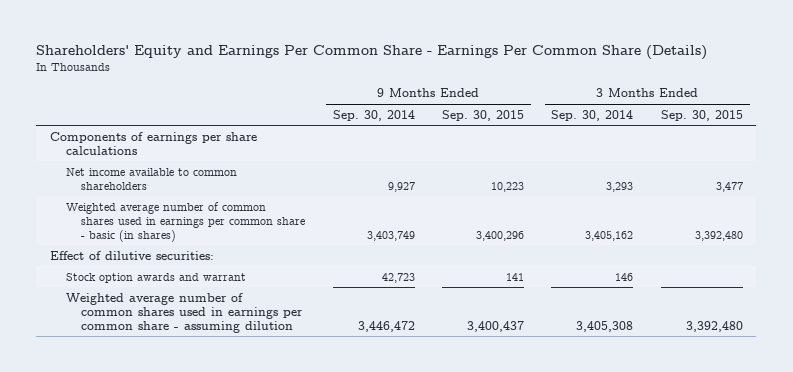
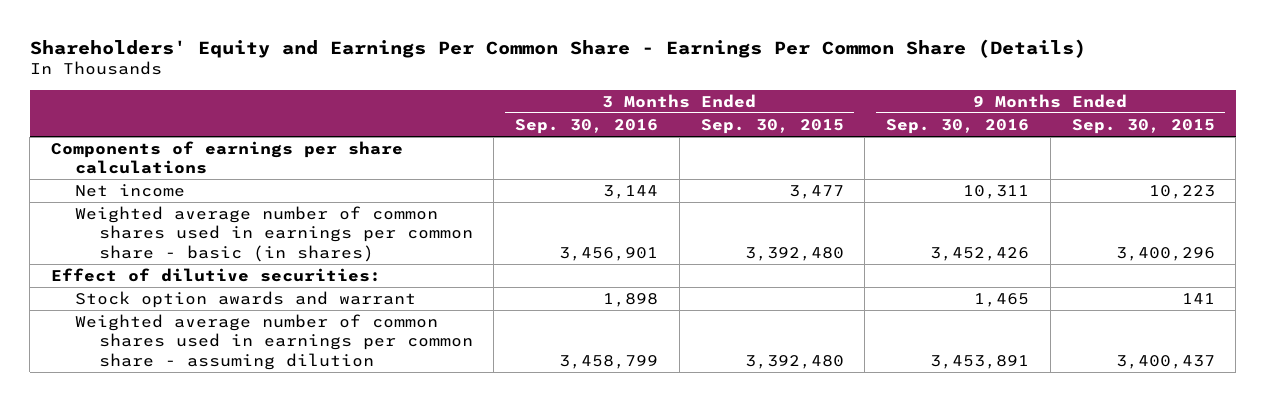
[332,109,415,121] Sep. 30, 2014 -> none
[551,109,634,121] Sep. 30, 2014 -> none
none -> [515,118,659,134] Sep. 30, 2016
none -> [886,118,1030,134] Sep. 30, 2016
[65,167,237,190] Net income available to common shareholders -> [74,183,185,197] Net income

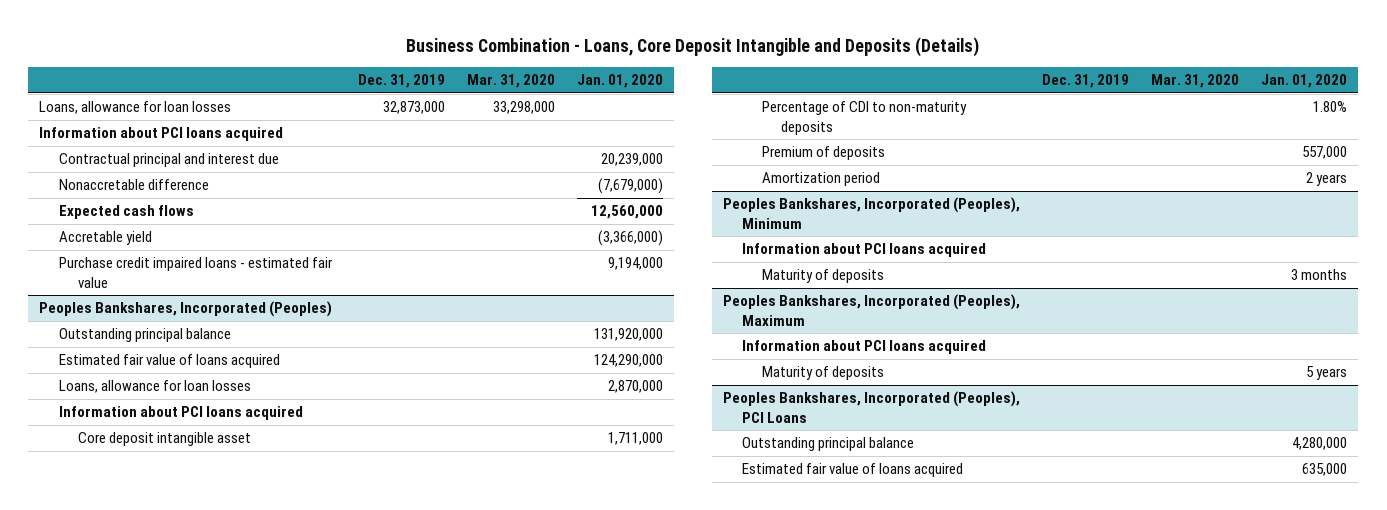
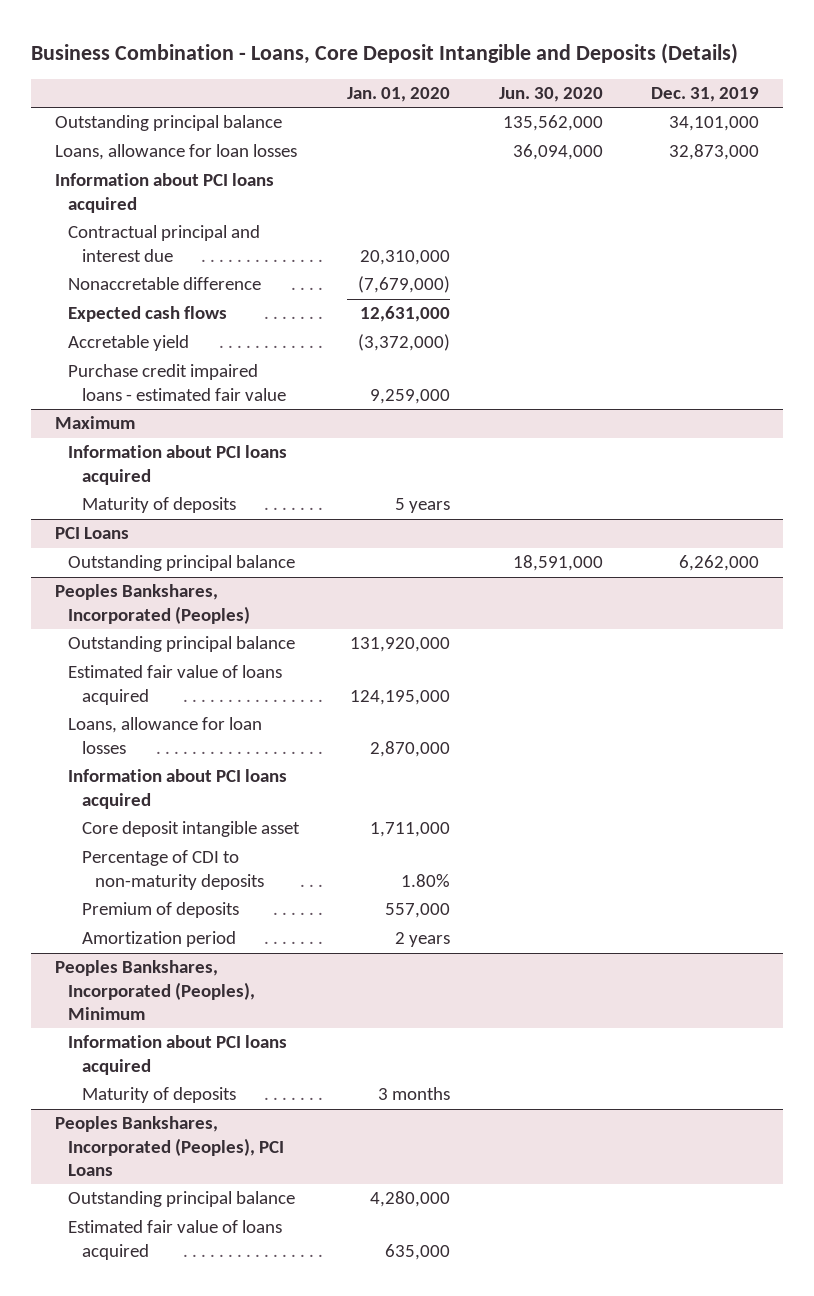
[467,74,556,89] Mar. 31, 2020 -> none
none -> [498,87,603,103] Jun. 30, 2020
none -> [54,115,282,132] Outstanding principal balance
[601,153,664,167] 20,239,000 -> [360,249,451,265] 20,310,000
[591,205,664,220] 12,560,000 -> [360,306,451,323] 12,631,000
[598,230,664,247] (3,366,000) -> [358,334,451,352] (3,372,000)
[608,257,664,271] 9,194,000 -> [370,388,451,404] 9,259,000
none -> [54,416,135,430] Maximum
none -> [68,445,288,485] Information about PCI loans acquired
none -> [81,497,236,514] Maturity of deposits
none -> [54,527,129,540] PCI Loans
none -> [68,555,296,572] Outstanding principal balance
[594,354,664,368] 124,290,000 -> [350,689,451,705] 124,195,000
[723,294,1021,326] Peoples Bankshares, Incorporated (Peoples), Maximum -> none
[742,340,987,355] Information about PCI loans acquired -> none
[761,366,884,381] Maturity of deposits -> none

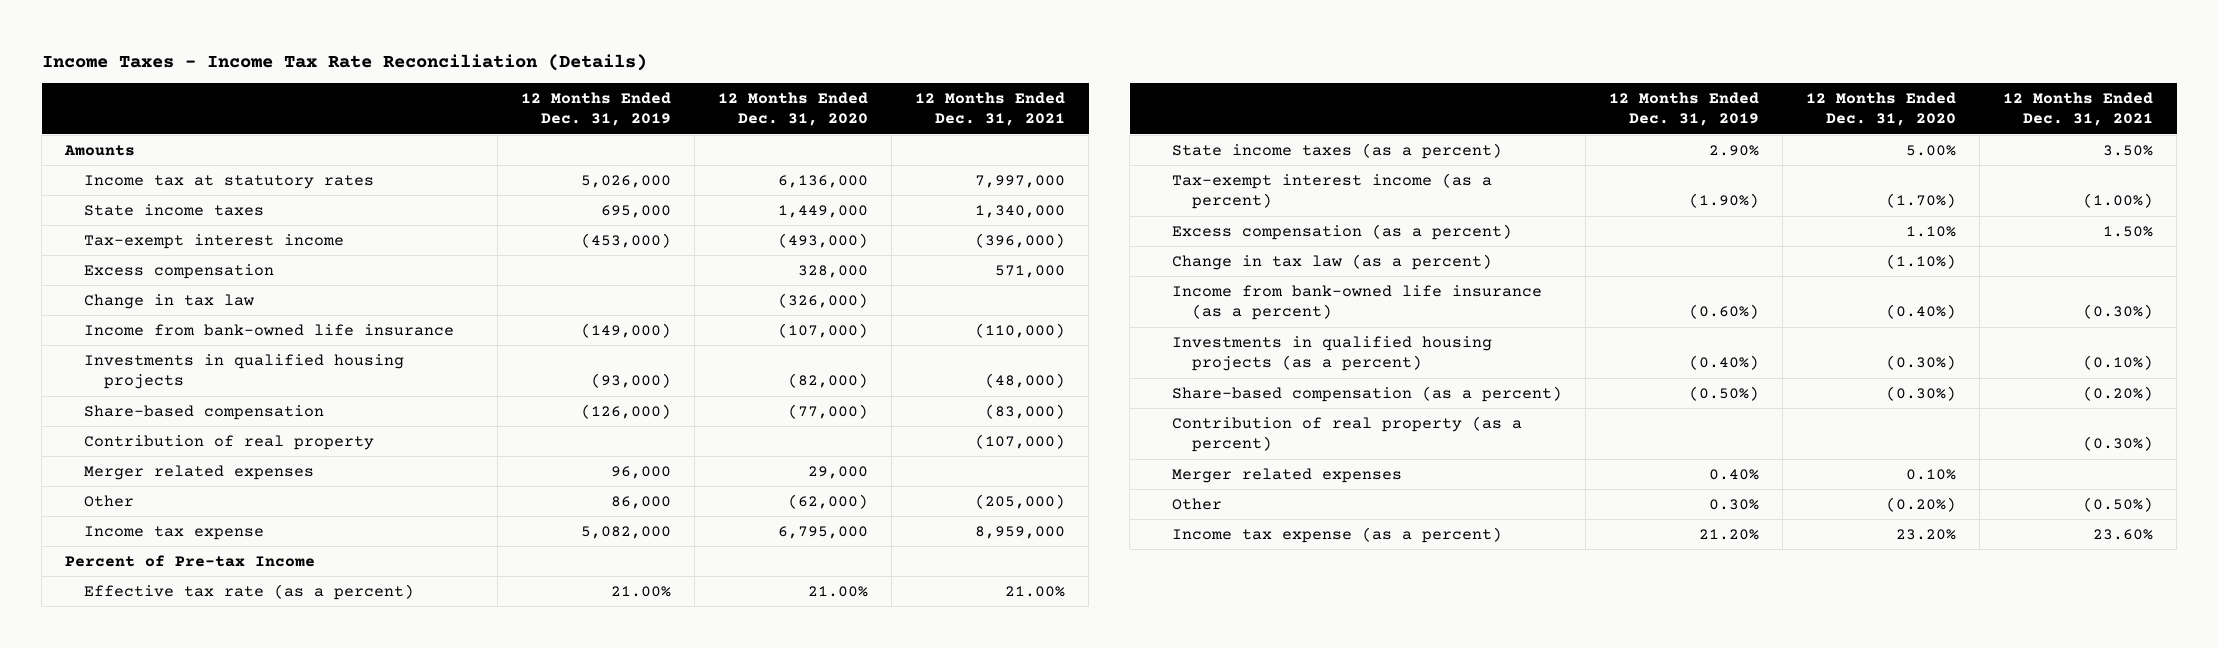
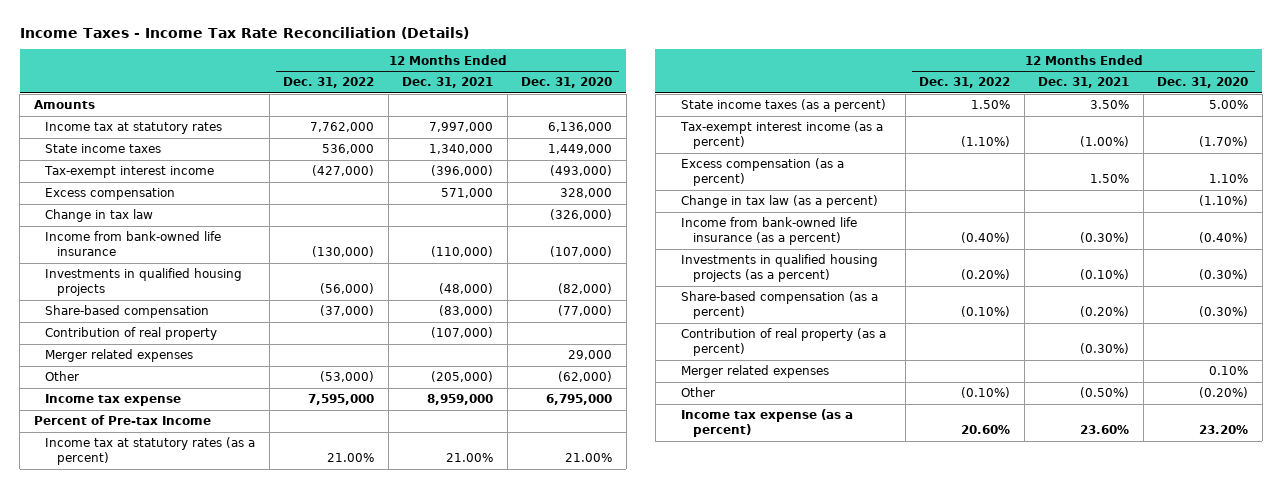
[521,92,672,127] 12 Months Ended Dec. 31, 2019 -> none
none -> [283,77,375,89] Dec. 31, 2022
[84,583,415,600] Effective tax rate (as a percent) -> [45,437,256,466] Income tax at statutory rates (as a percent)

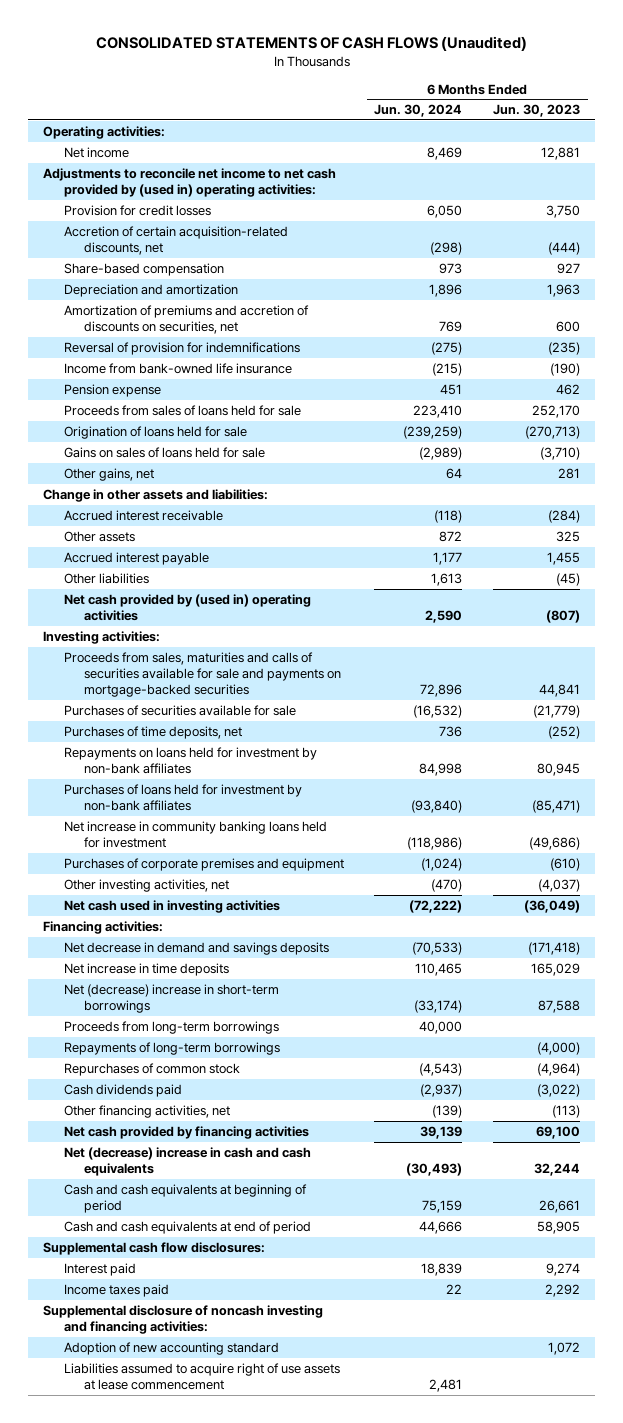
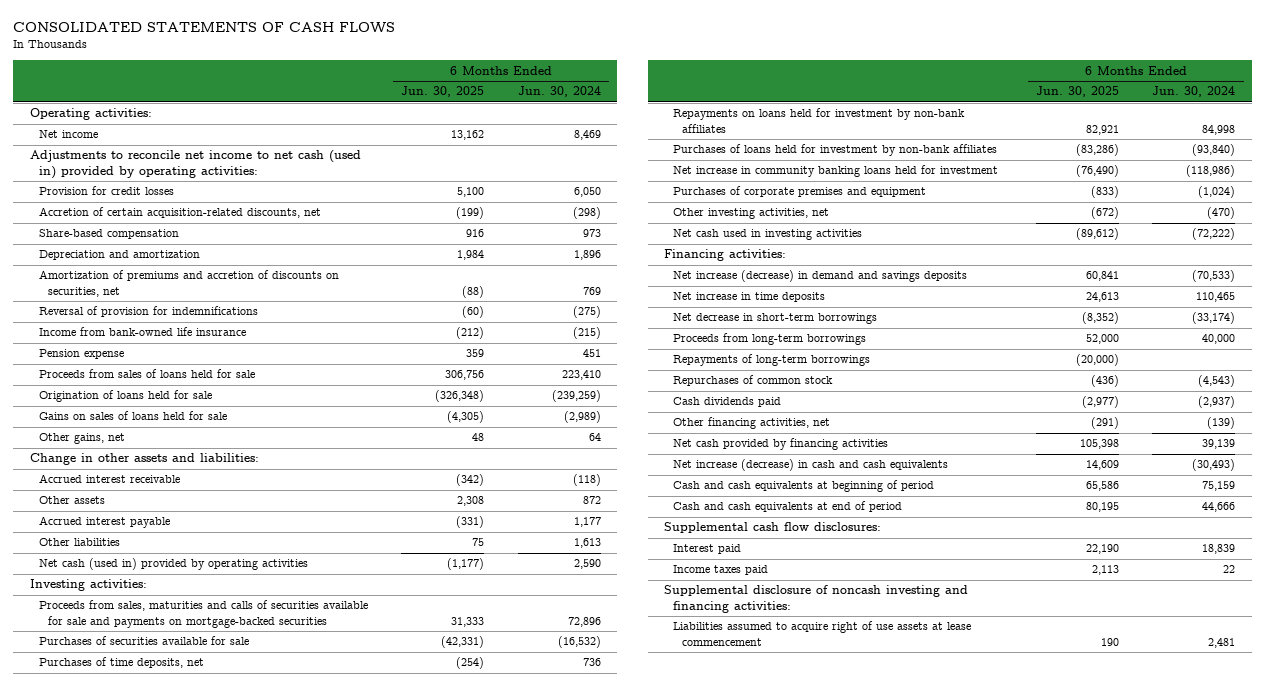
[95,36,527,52] CONSOLIDATED STATEMENTS OF CASH FLOWS (Unaudited) -> [13,21,396,32] CONSOLIDATED STATEMENTS OF CASH FLOWS
[493,104,581,118] Jun. 30, 2023 -> none
none -> [401,86,485,98] Jun. 30, 2025
[43,167,337,198] Adjustments to reconcile net income to net cash provided by (used in) operating activities: -> [29,150,361,180] Adjustments to reconcile net income to net cash (used in) provided by operating activities:
[63,593,311,622] Net cash provided by (used in) operating activities -> [38,558,308,571] Net cash (used in) provided by operating activities
[63,941,329,955] Net decrease in demand and savings deposits -> [673,270,968,283] Net increase (decrease) in demand and savings deposits
[63,983,279,1014] Net (decrease) increase in short-term borrowings -> [673,313,878,325] Net decrease in short-term borrowings
[63,1146,311,1177] Net (decrease) increase in cash and cash equivalents -> [673,459,949,472] Net increase (decrease) in cash and cash equivalents
[63,1341,279,1355] Adoption of new accounting standard -> none

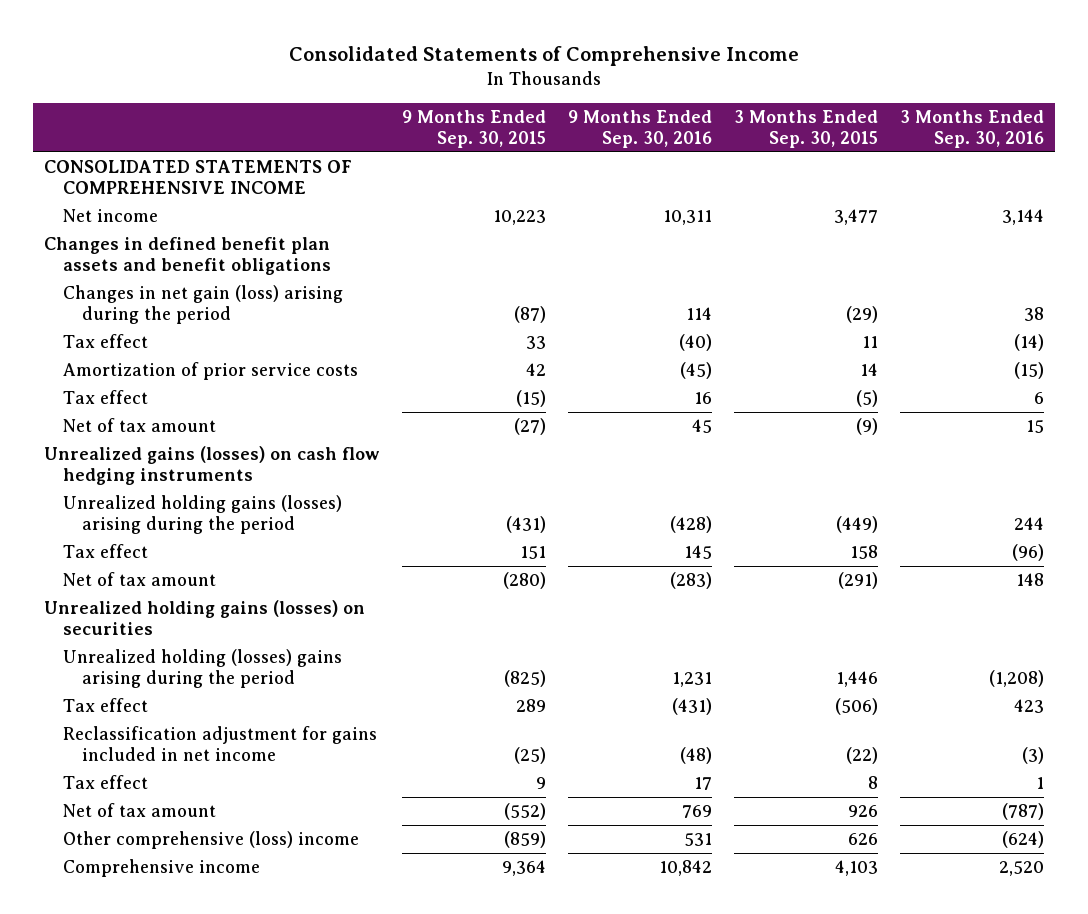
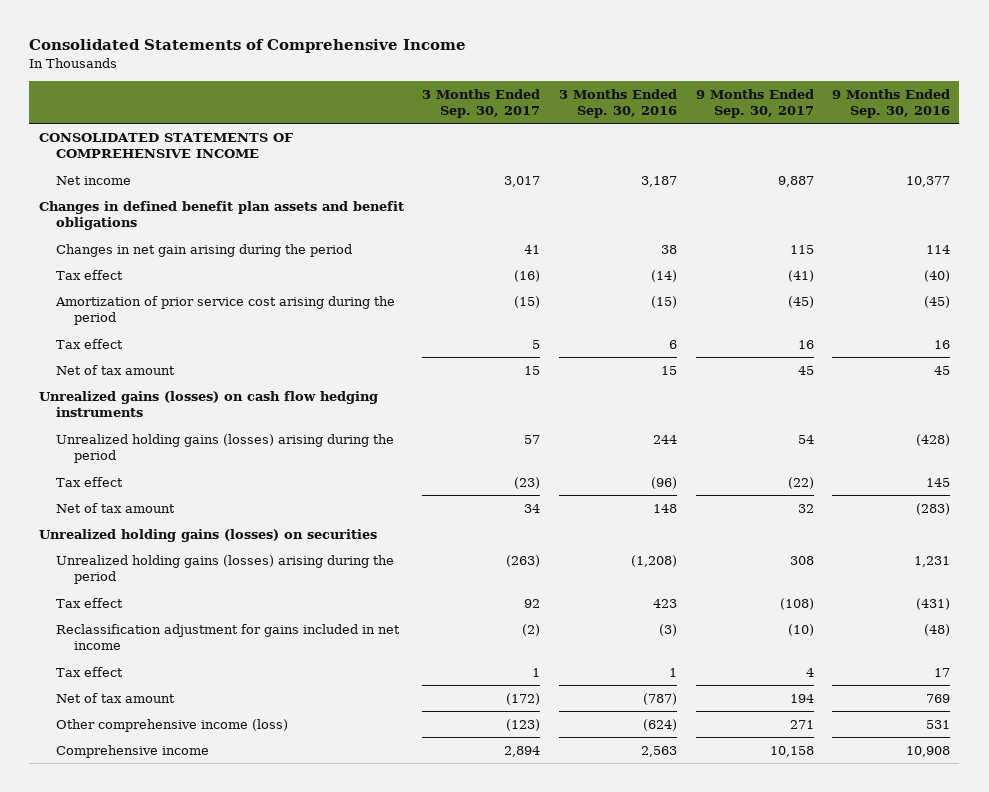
[402,109,547,149] 9 Months Ended Sep. 30, 2015 -> none
[733,109,878,149] 3 Months Ended Sep. 30, 2015 -> none
none -> [422,88,541,119] 3 Months Ended Sep. 30, 2017
none -> [695,88,814,119] 9 Months Ended Sep. 30, 2017
[662,210,712,226] 10,311 -> [906,175,951,187] 10,377
[1001,209,1044,226] 3,144 -> [640,175,677,187] 3,187
[63,285,344,325] Changes in net gain (loss) arising during the period -> [56,243,353,257] Changes in net gain arising during the period
[63,362,359,381] Amortization of prior service costs -> [55,295,396,326] Amortization of prior service cost arising during the period
[63,649,343,689] Unrealized holding (losses) gains arising during the period -> [56,554,395,585] Unrealized holding gains (losses) arising during the period
[63,831,360,850] Other comprehensive (loss) income -> [56,718,289,732] Other comprehensive income (loss)
[658,860,712,877] 10,842 -> [906,745,951,757] 10,908
[998,861,1044,877] 2,520 -> [640,745,677,757] 2,563

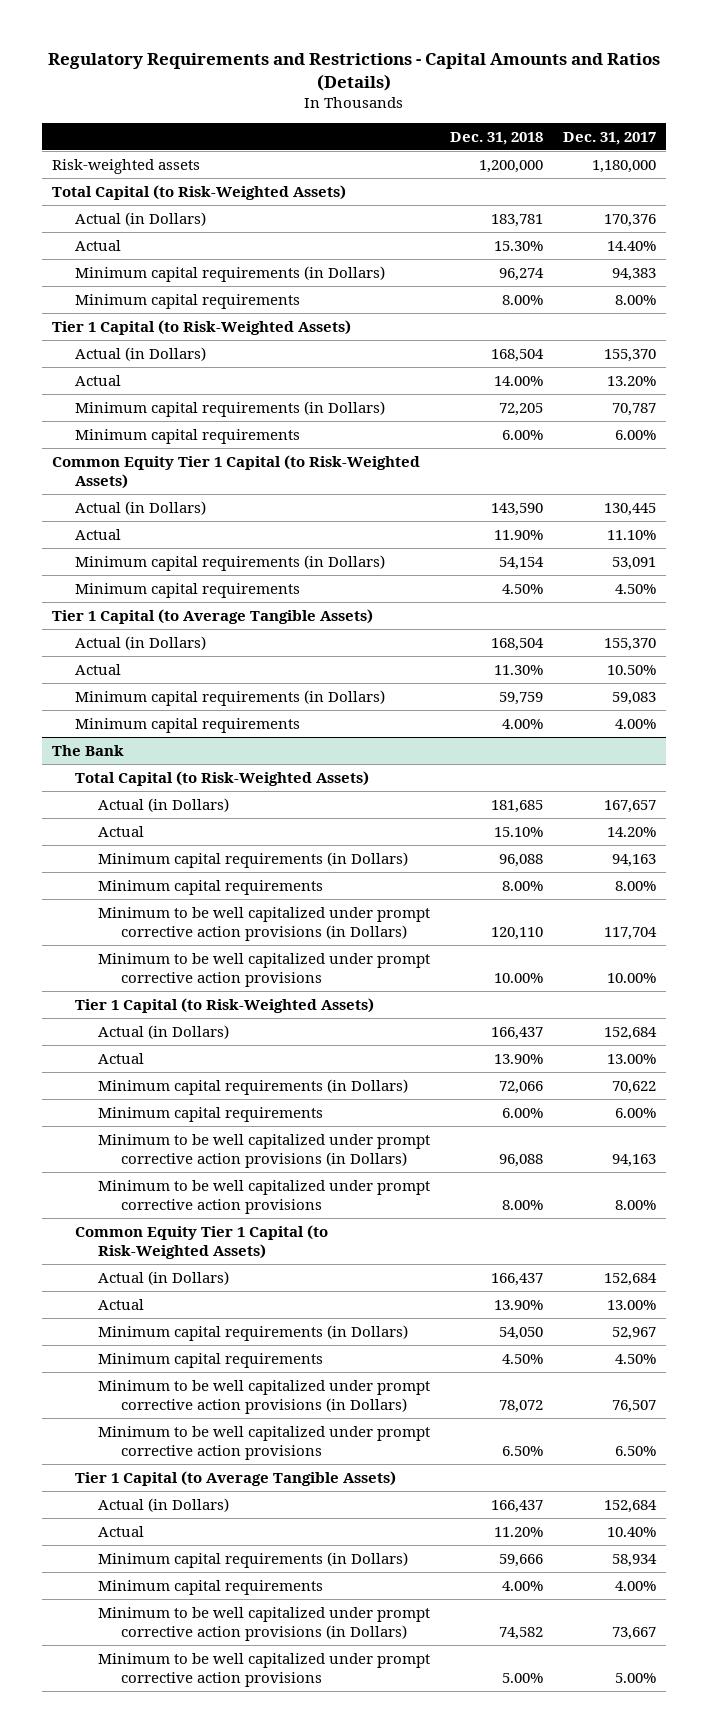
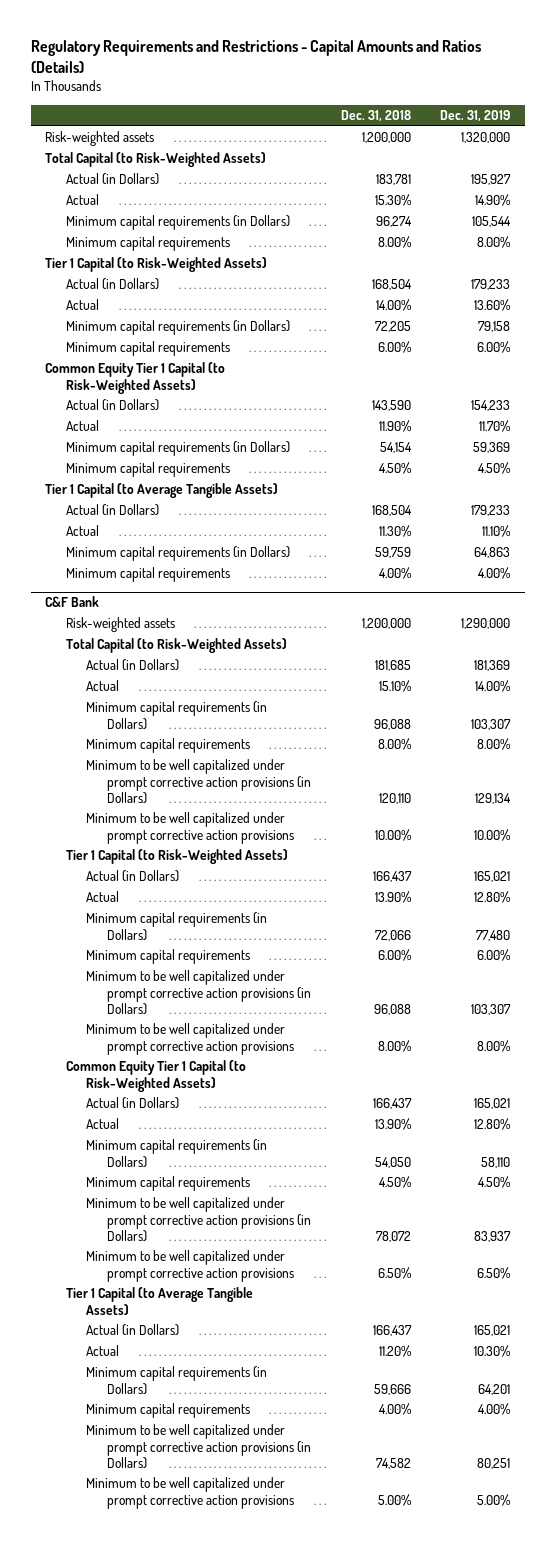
[562,131,656,145] Dec. 31, 2017 -> none
none -> [440,110,511,123] Dec. 31, 2019
[51,744,124,756] The Bank -> none
none -> [45,596,100,608] C&F Bank
none -> [65,617,175,633] Risk-weighted assets

